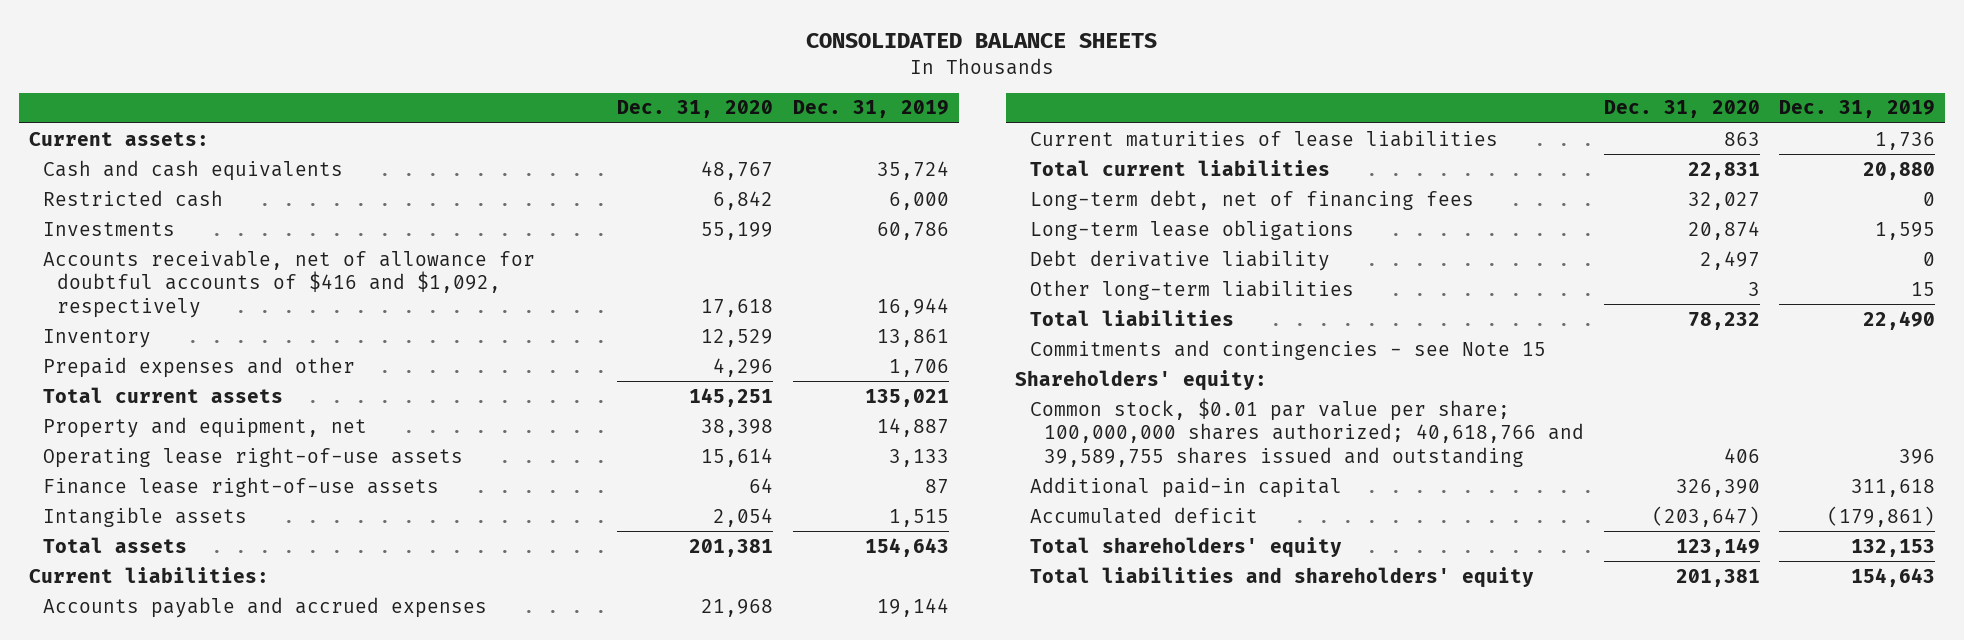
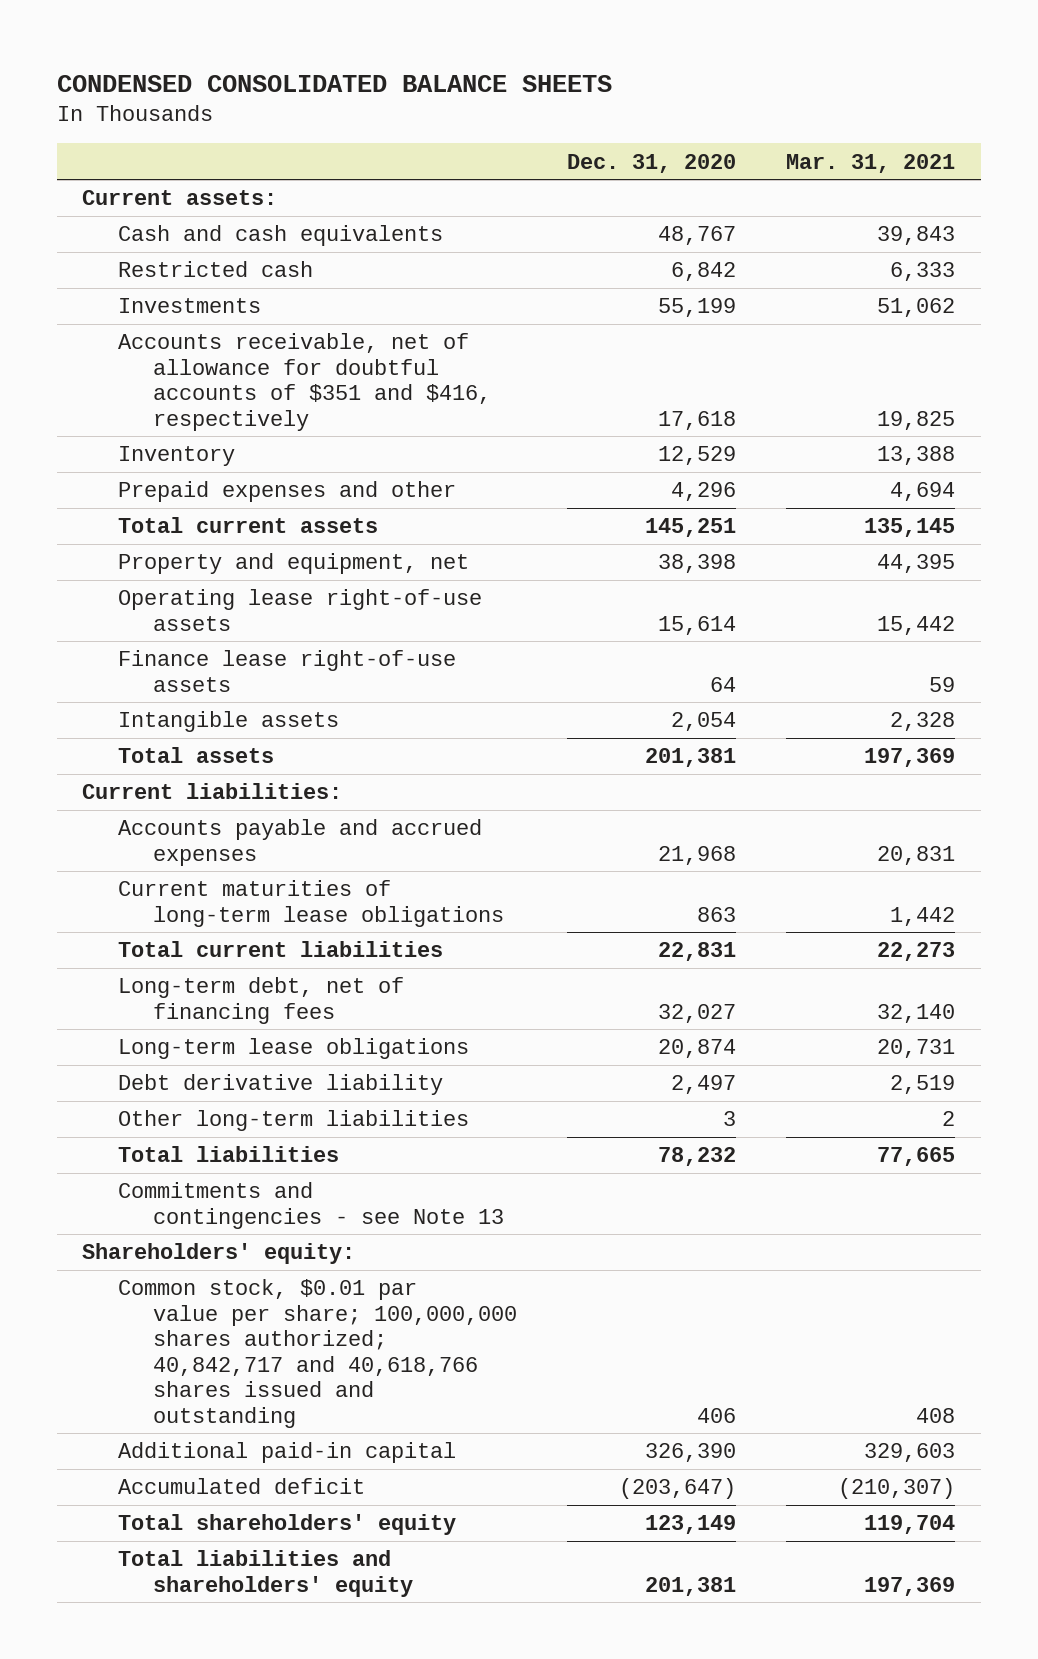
[806,33,1158,49] CONSOLIDATED BALANCE SHEETS -> [57,74,613,92] CONDENSED CONSOLIDATED BALANCE SHEETS
[792,100,949,119] Dec. 31, 2019 -> none
none -> [786,153,956,173] Mar. 31, 2021
[43,249,536,318] Accounts receivable, net of allowance for doubtful accounts of $416 and $1,092, respectively -> [117,333,492,431] Accounts receivable, net of allowance for doubtful accounts of $351 and $416, respectively
[1029,129,1498,147] Current maturities of lease liabilities -> [117,880,505,927] Current maturities of long-term lease obligations
[1029,339,1546,360] Commitments and contingencies - see Note 15 -> [117,1182,505,1229] Commitments and contingencies - see Note 13
[1029,397,1585,467] Common stock, $0.01 par value per share; 100,000,000 shares authorized; 40,618,766 and 39,589,755 shares issued and outstanding -> [117,1279,518,1428] Common stock, $0.01 par value per share; 100,000,000 shares authorized; 40,842,717 and 40,618,766 shares issued and outstanding

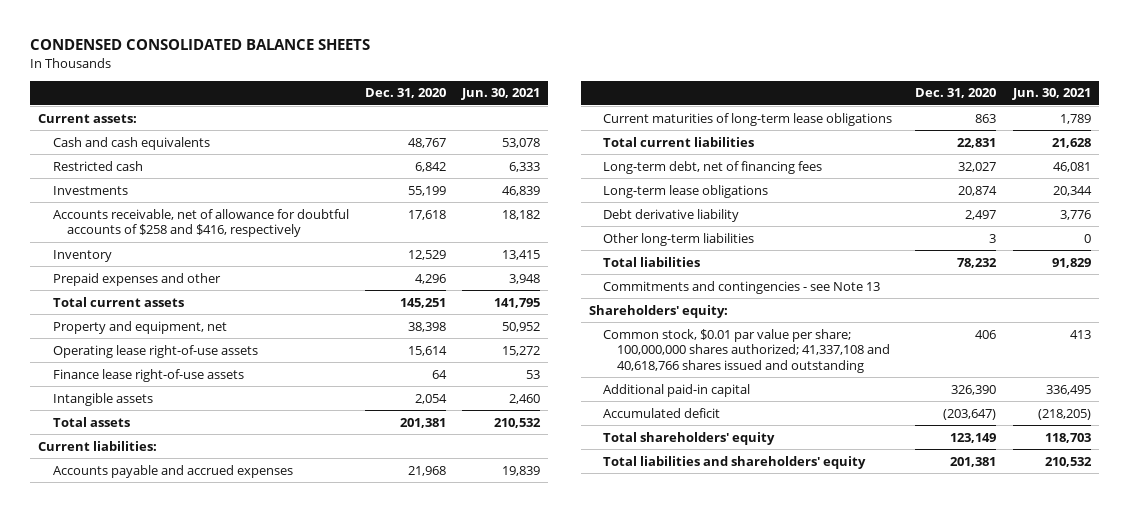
[786,153,956,173] Mar. 31, 2021 -> none
none -> [461,88,541,101] Jun. 30, 2021
[117,333,492,431] Accounts receivable, net of allowance for doubtful accounts of $351 and $416, respectively -> [52,208,349,238] Accounts receivable, net of allowance for doubtful accounts of $258 and $416, respectively
[117,1279,518,1428] Common stock, $0.01 par value per share; 100,000,000 shares authorized; 40,842,717 and 40,618,766 shares issued and outstanding -> [603,328,891,374] Common stock, $0.01 par value per share; 100,000,000 shares authorized; 41,337,108 and 40,618,766 shares issued and outstanding

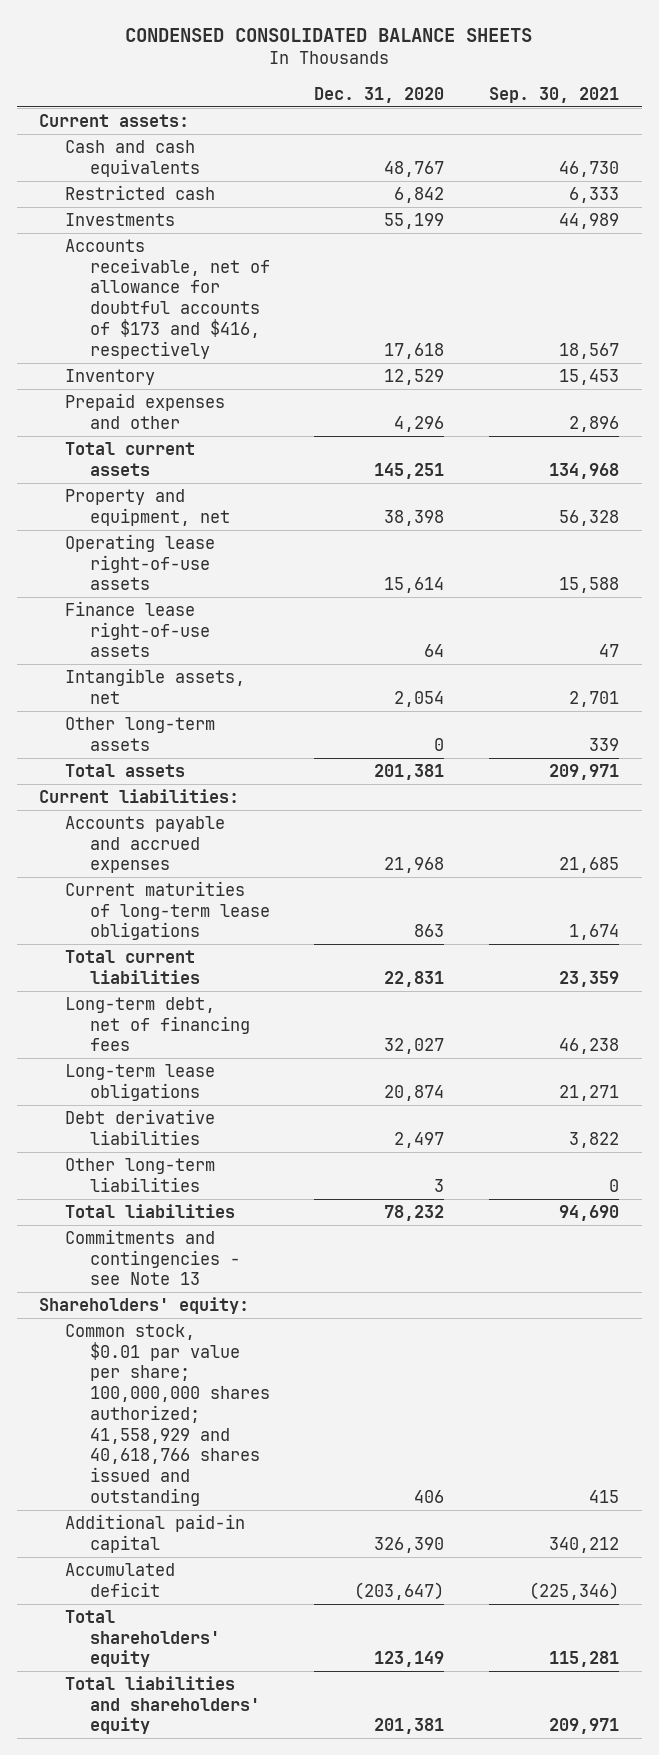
[461,88,541,101] Jun. 30, 2021 -> none
none -> [489,86,620,103] Sep. 30, 2021
[52,208,349,238] Accounts receivable, net of allowance for doubtful accounts of $258 and $416, respectively -> [64,238,270,359] Accounts receivable, net of allowance for doubtful accounts of $173 and $416, respectively
[52,392,153,406] Intangible assets -> [64,667,245,704] Intangible assets, net
none -> [64,716,215,751] Other long-term assets
[603,208,740,222] Debt derivative liability -> [64,1108,215,1145] Debt derivative liabilities
[603,328,891,374] Common stock, $0.01 par value per share; 100,000,000 shares authorized; 41,337,108 and 40,618,766 shares issued and outstanding -> [64,1323,270,1506] Common stock, $0.01 par value per share; 100,000,000 shares authorized; 41,558,929 and 40,618,766 shares issued and outstanding

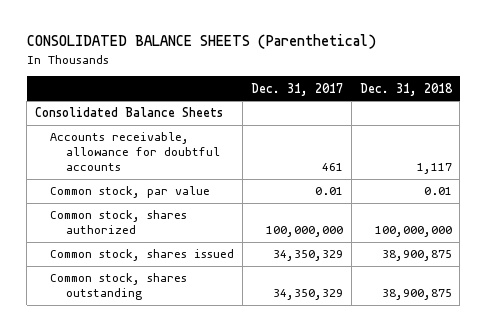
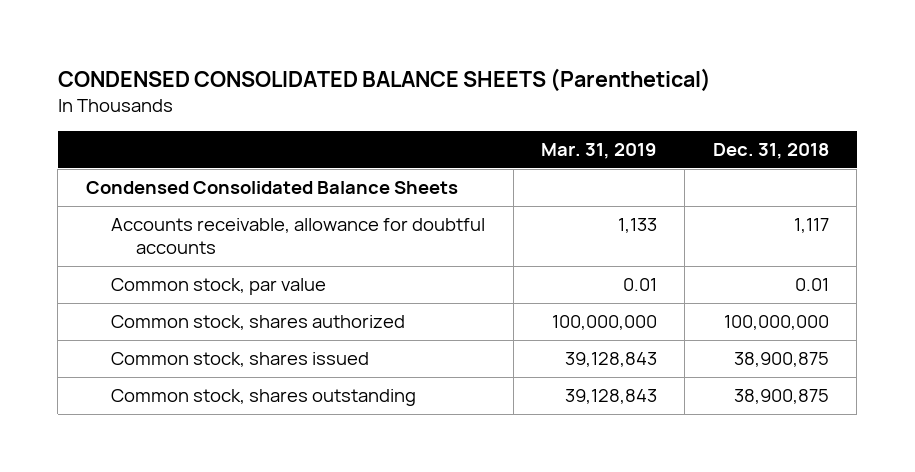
[26,34,376,50] CONSOLIDATED BALANCE SHEETS (Parenthetical) -> [57,68,711,93] CONDENSED CONSOLIDATED BALANCE SHEETS (Parenthetical)
[251,82,344,96] Dec. 31, 2017 -> none
none -> [541,143,658,160] Mar. 31, 2019
[35,107,224,118] Consolidated Balance Sheets -> [85,181,458,195] Condensed Consolidated Balance Sheets

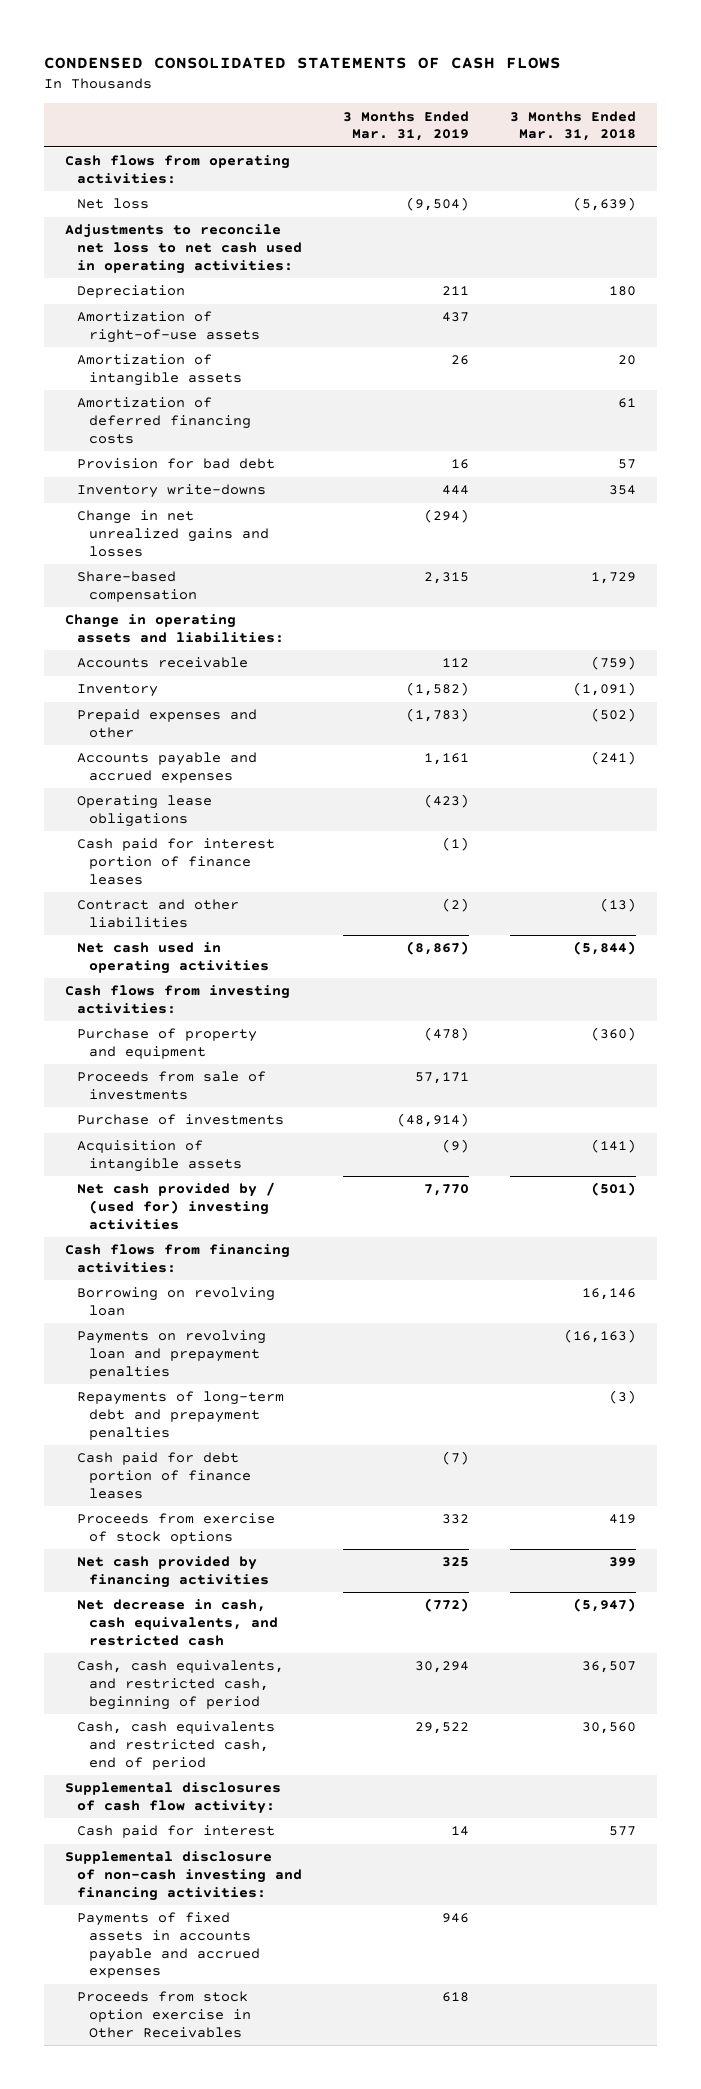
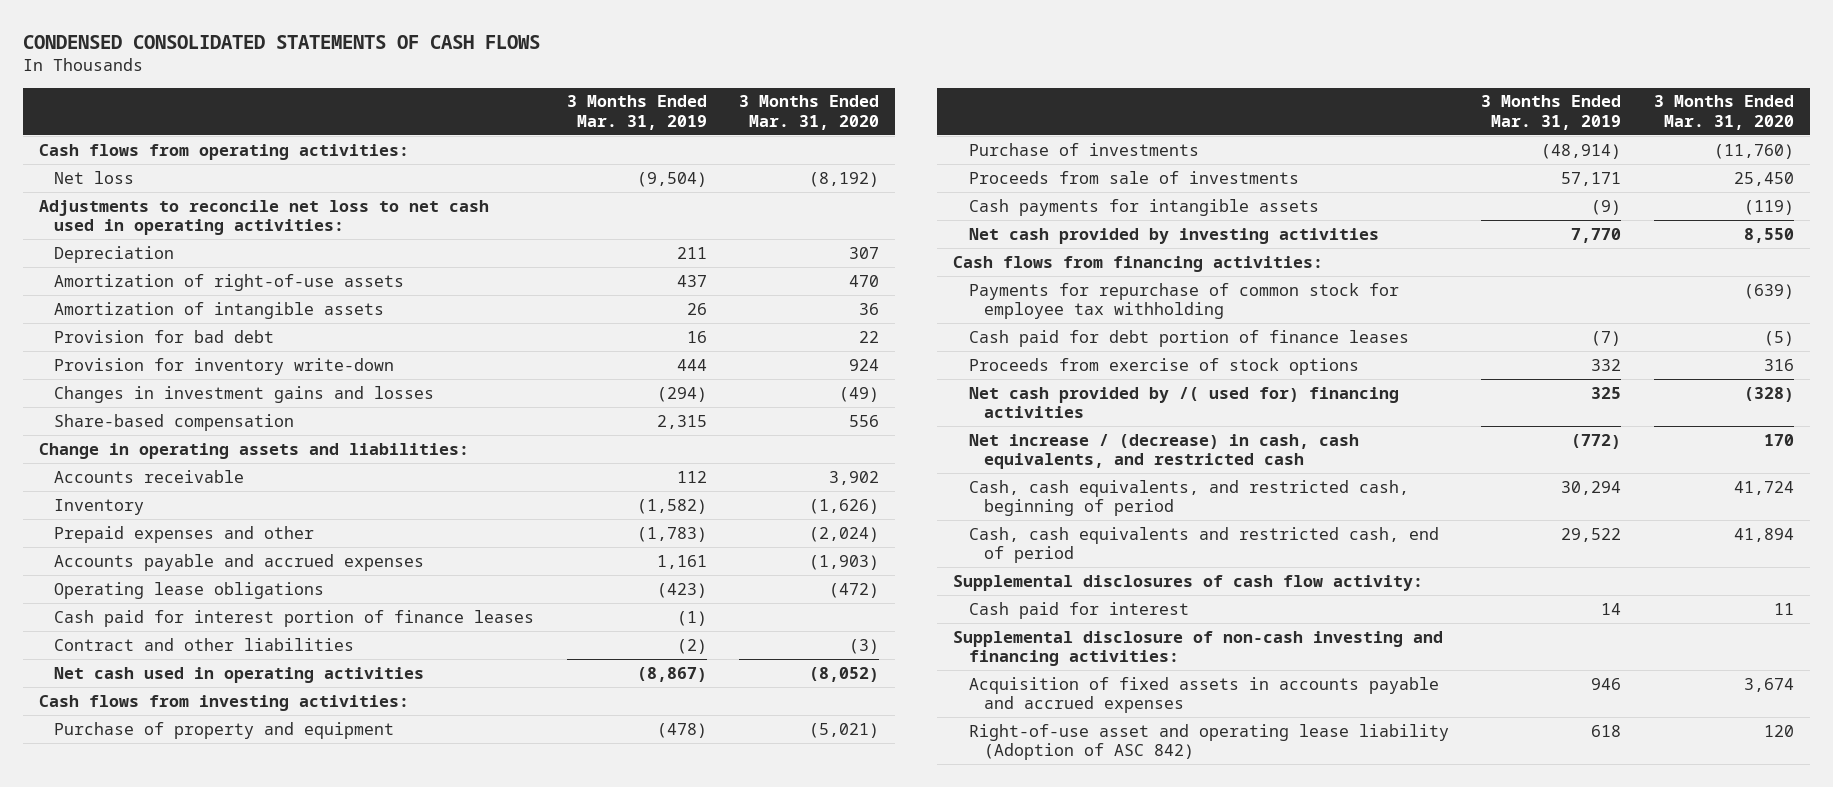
[509,110,636,142] 3 Months Ended Mar. 31, 2018 -> none
none -> [739,95,880,130] 3 Months Ended Mar. 31, 2020
[76,397,251,444] Amortization of deferred financing costs -> none
[76,484,266,499] Inventory write-downs -> [54,357,395,375] Provision for inventory write-down
[76,510,269,557] Change in net unrealized gains and losses -> [54,385,435,403] Changes in investment gains and losses
[76,1071,266,1100] Proceeds from sale of investments -> [968,170,1299,184] Proceeds from sale of investments
[76,1140,242,1172] Acquisition of intangible assets -> [968,198,1319,216] Cash payments for intangible assets
[76,1182,275,1230] Net cash provided by / (used for) investing activities -> [968,227,1379,244] Net cash provided by investing activities
[76,1287,275,1316] Borrowing on revolving loan -> none
[76,1330,266,1379] Payments on revolving loan and prepayment penalties -> none
[76,1391,284,1440] Repayments of long-term debt and prepayment penalties -> none
none -> [968,282,1399,320] Payments for repurchase of common stock for employee tax withholding
[76,1556,269,1588] Net cash provided by financing activities -> [968,386,1399,419] Net cash provided by /( used for) financing activities
[76,1599,278,1646] Net decrease in cash, cash equivalents, and restricted cash -> [968,433,1359,470] Net increase / (decrease) in cash, cash equivalents, and restricted cash
[76,1912,260,1979] Payments of fixed assets in accounts payable and accrued expenses -> [968,676,1439,714] Acquisition of fixed assets in accounts payable and accrued expenses
[76,1991,251,2038] Proceeds from stock option exercise in Other Receivables -> [968,723,1449,761] Right-of-use asset and operating lease liability (Adoption of ASC 842)

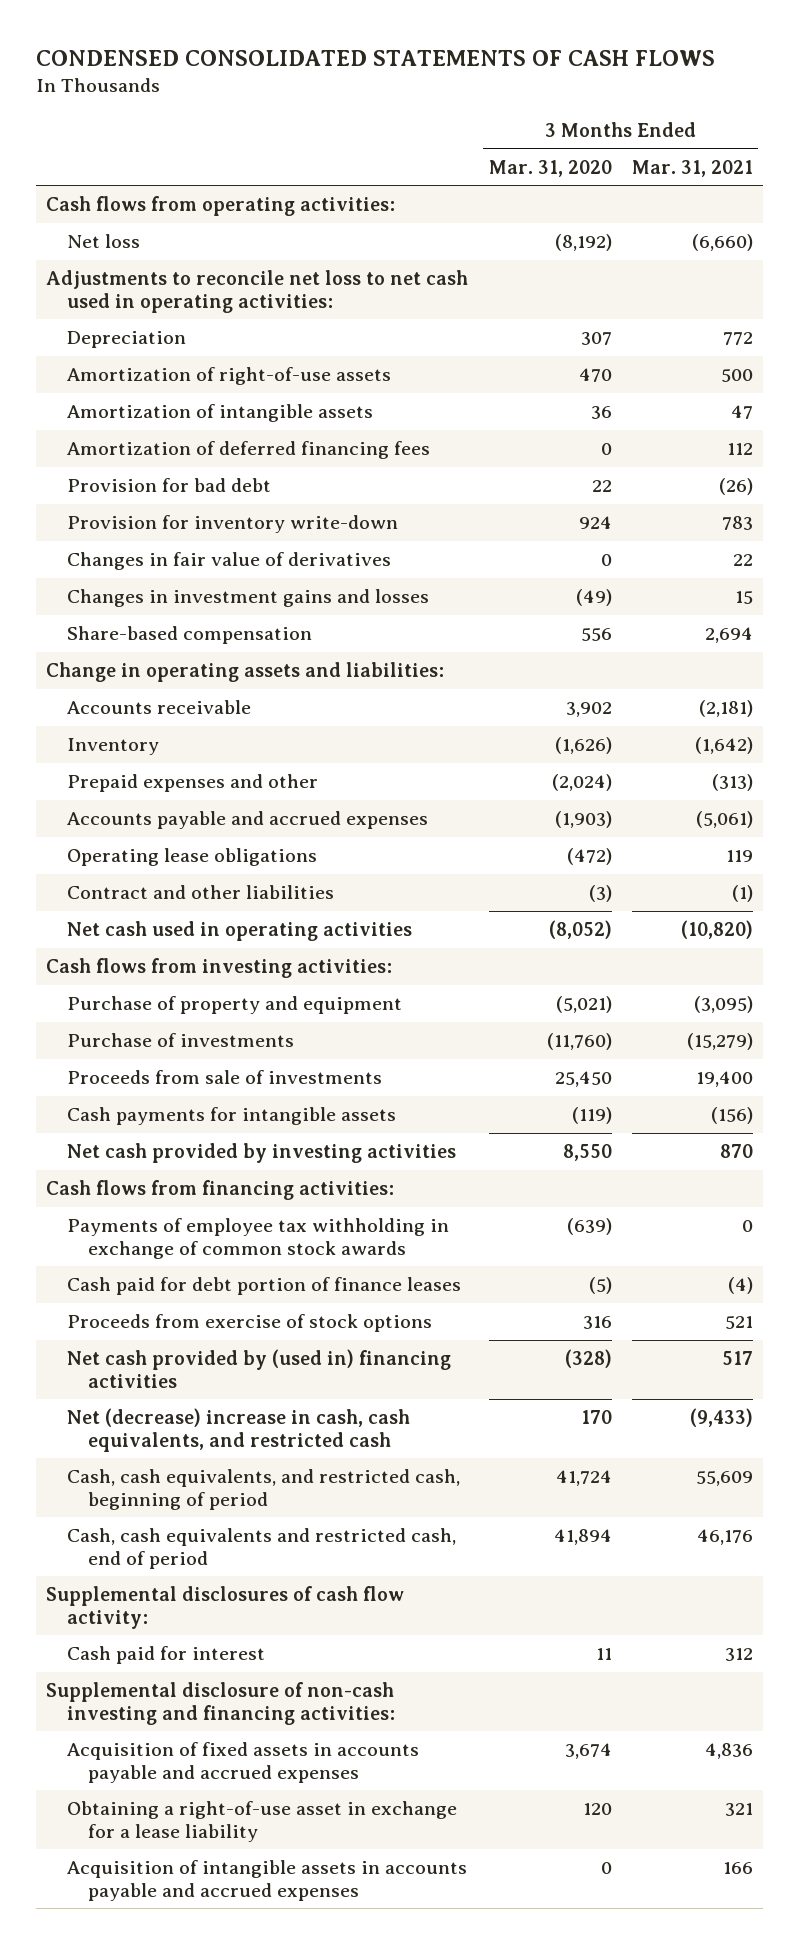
[566,95,707,130] 3 Months Ended Mar. 31, 2019 -> none
none -> [631,159,753,177] Mar. 31, 2021
none -> [67,441,431,460] Amortization of deferred financing fees
none -> [67,552,392,571] Changes in fair value of derivatives
[54,609,535,627] Cash paid for interest portion of finance leases -> none
[968,282,1399,320] Payments for repurchase of common stock for employee tax withholding -> [67,1218,450,1259] Payments of employee tax withholding in exchange of common stock awards
[968,386,1399,419] Net cash provided by /( used for) financing activities -> [67,1349,452,1388] Net cash provided by (used in) financing activities
[968,433,1359,470] Net increase / (decrease) in cash, cash equivalents, and restricted cash -> [67,1408,411,1452] Net (decrease) increase in cash, cash equivalents, and restricted cash
[968,723,1449,761] Right-of-use asset and operating lease liability (Adoption of ASC 842) -> [67,1801,458,1842] Obtaining a right-of-use asset in exchange for a lease liability
none -> [67,1860,468,1901] Acquisition of intangible assets in accounts payable and accrued expenses

